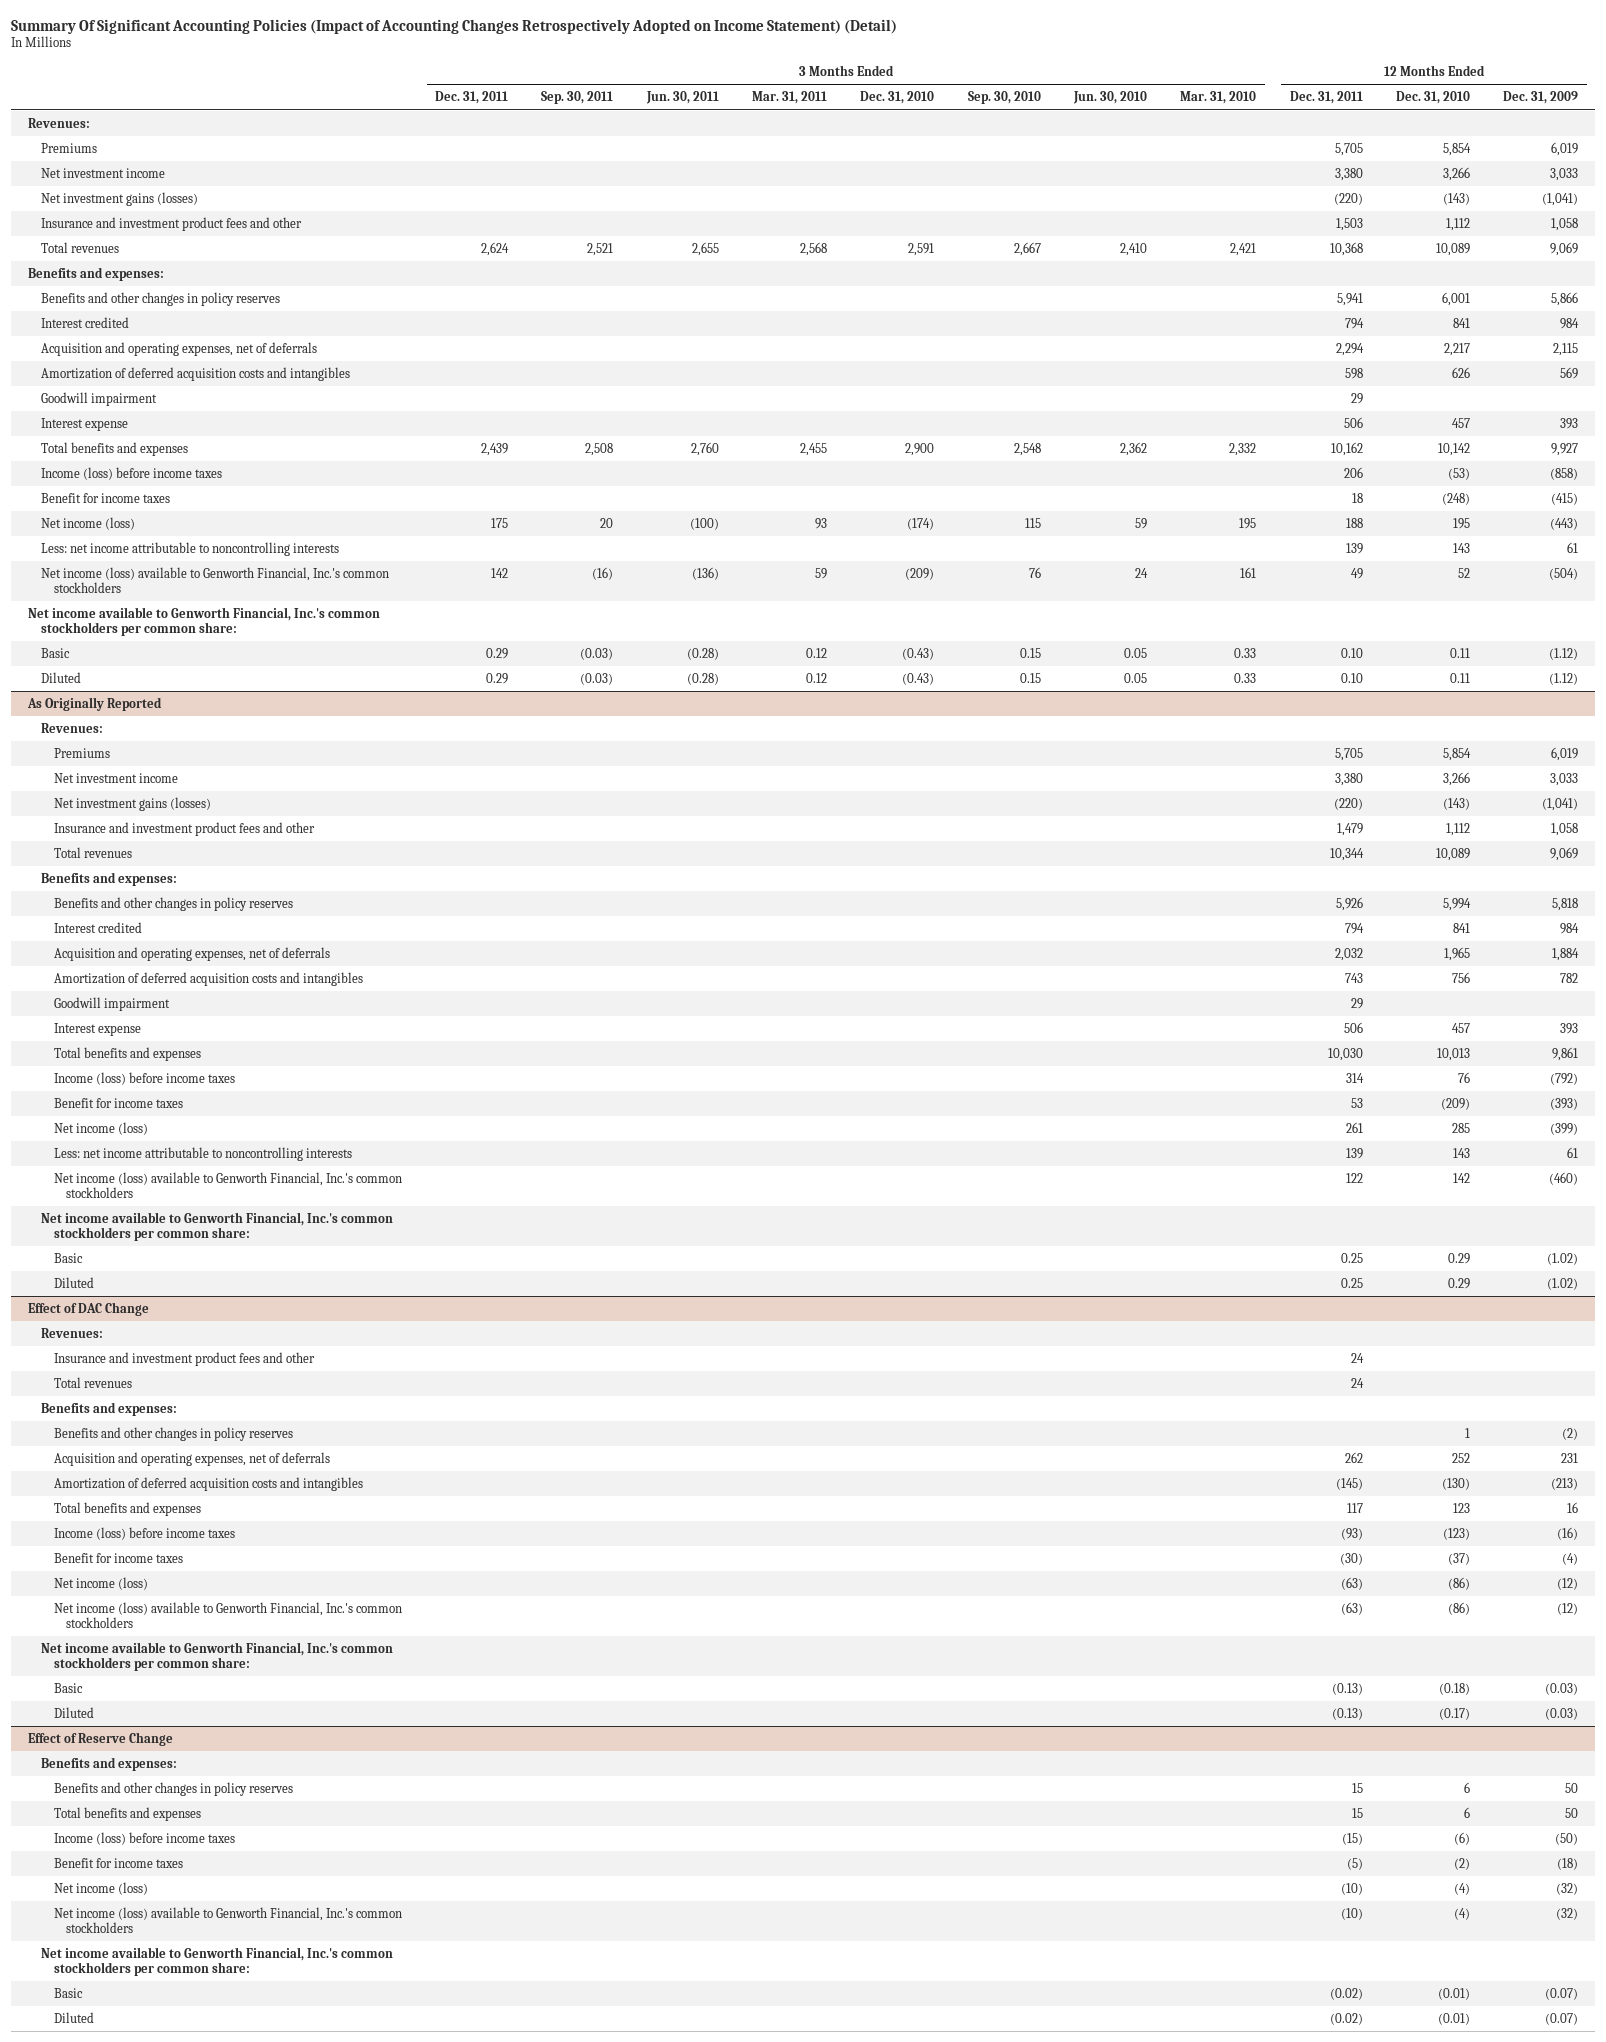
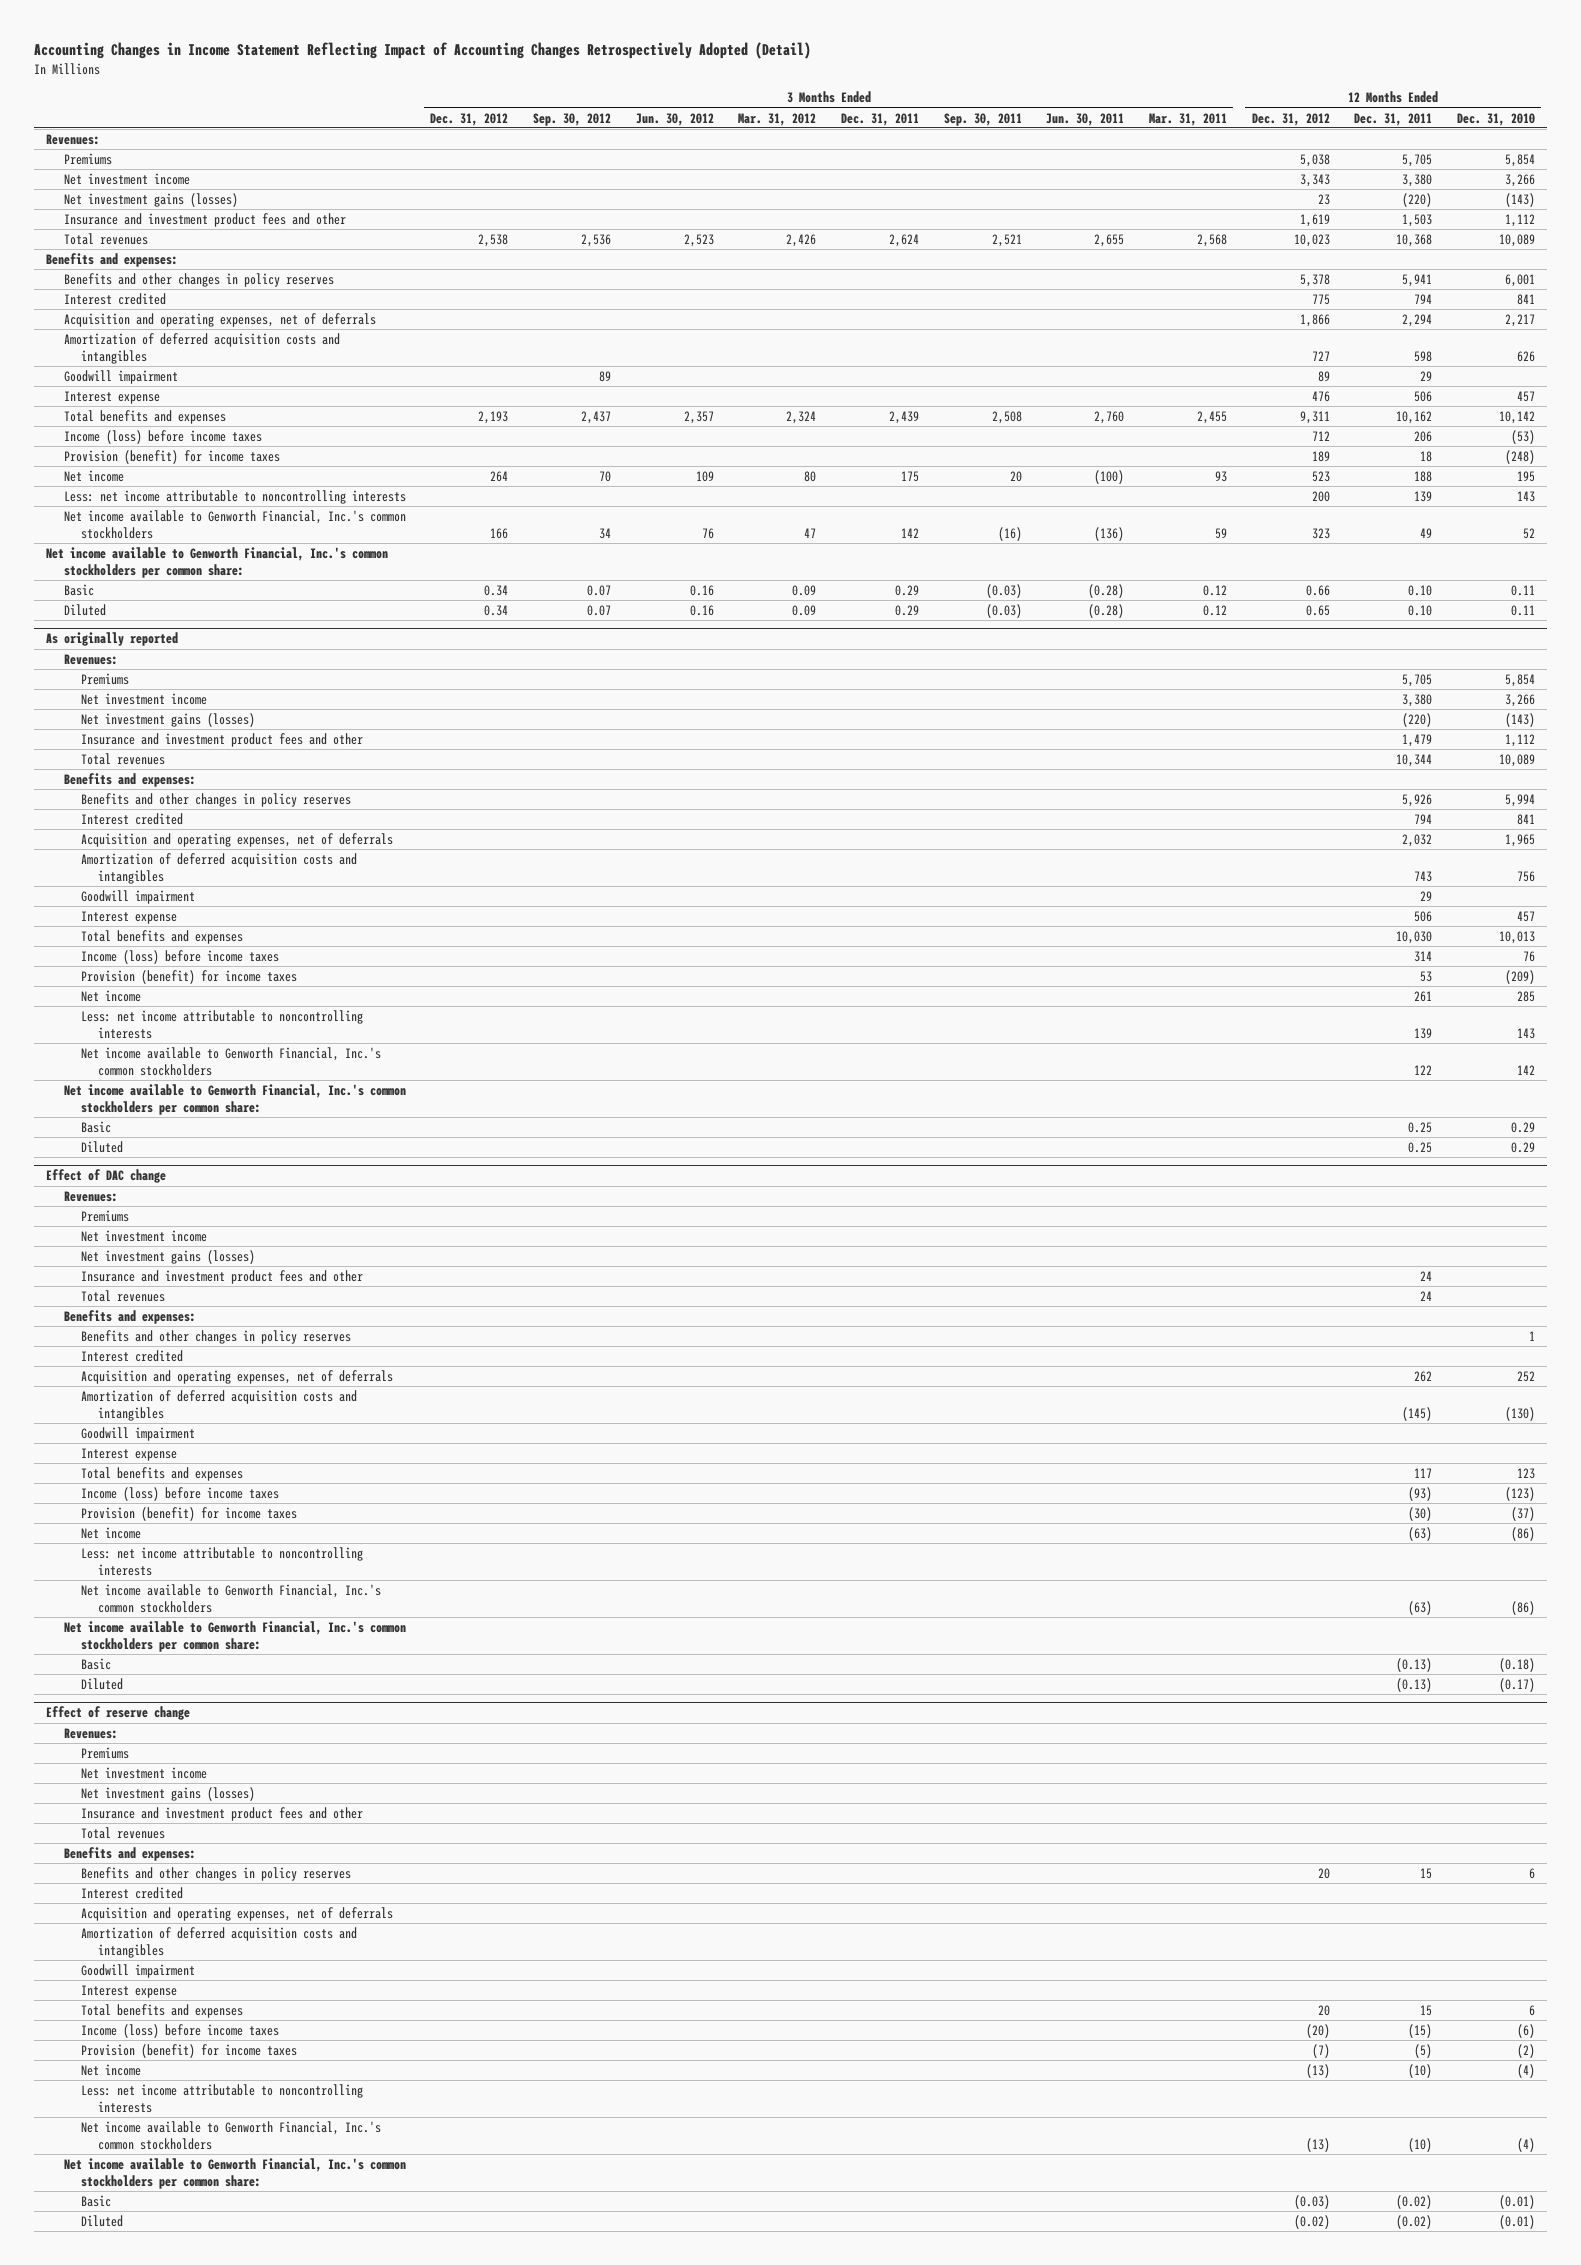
[11,18,898,34] Summary Of Significant Accounting Policies (Impact of Accounting Changes Retrospectively Adopted on Income Statement) (Detail) -> [33,42,811,60] Accounting Changes in Income Statement Reflecting Impact of Accounting Changes Retrospectively Adopted (Detail)
[860,91,935,105] Dec. 31, 2010 -> none
[967,91,1041,105] Sep. 30, 2010 -> none
[1072,91,1147,105] Jun. 30, 2010 -> none
[1180,91,1257,105] Mar. 31, 2010 -> none
[1503,91,1579,105] Dec. 31, 2009 -> none
none -> [430,112,509,126] Dec. 31, 2012
none -> [532,112,611,126] Sep. 30, 2012
none -> [635,112,714,126] Jun. 30, 2012
none -> [738,112,817,126] Mar. 31, 2012
none -> [1251,112,1330,126] Dec. 31, 2012
[40,492,170,503] Benefit for income taxes -> [63,449,280,464] Provision (benefit) for income taxes
[40,516,135,530] Net income (loss) -> [63,469,124,482] Net income
[40,566,389,593] Net income (loss) available to Genworth Financial, Inc.'s common stockholders -> [63,509,406,540] Net income available to Genworth Financial, Inc.'s common stockholders
[26,696,162,711] As Originally Reported -> [46,632,179,647] As originally reported
[53,1097,183,1108] Benefit for income taxes -> [81,969,298,984] Provision (benefit) for income taxes
[53,1121,148,1135] Net income (loss) -> [81,989,142,1002] Net income
[53,1171,402,1198] Net income (loss) available to Genworth Financial, Inc.'s common stockholders -> [81,1046,382,1077] Net income available to Genworth Financial, Inc.'s common stockholders
[27,1301,149,1316] Effect of DAC Change -> [46,1169,167,1184] Effect of DAC change
none -> [81,1209,130,1222] Premiums
none -> [81,1229,208,1242] Net investment income
none -> [81,1249,256,1264] Net investment gains (losses)
none -> [81,1349,184,1362] Interest credited
none -> [81,1426,196,1441] Goodwill impairment
none -> [81,1447,178,1461] Interest expense
[53,1552,183,1563] Benefit for income taxes -> [81,1506,298,1521] Provision (benefit) for income taxes
[53,1576,148,1590] Net income (loss) -> [81,1526,142,1539] Net income
none -> [81,1546,364,1577] Less: net income attributable to noncontrolling interests
[53,1601,402,1628] Net income (loss) available to Genworth Financial, Inc.'s common stockholders -> [81,1583,382,1614] Net income available to Genworth Financial, Inc.'s common stockholders
[27,1731,173,1746] Effect of Reserve Change -> [46,1706,191,1721] Effect of reserve change
none -> [63,1727,118,1739] Revenues:
none -> [81,1746,130,1759] Premiums
none -> [81,1766,208,1779] Net investment income
none -> [81,1786,256,1801] Net investment gains (losses)
none -> [81,1806,364,1821] Insurance and investment product fees and other
none -> [81,1826,166,1839] Total revenues
none -> [81,1886,184,1899] Interest credited
none -> [81,1906,394,1921] Acquisition and operating expenses, net of deferrals
none -> [81,1926,358,1959] Amortization of deferred acquisition costs and intangibles
none -> [81,1963,196,1978] Goodwill impairment
none -> [81,1984,178,1998] Interest expense
[53,1857,183,1868] Benefit for income taxes -> [81,2043,298,2058] Provision (benefit) for income taxes
[53,1881,148,1895] Net income (loss) -> [81,2063,142,2076] Net income
none -> [81,2083,364,2114] Less: net income attributable to noncontrolling interests
[53,1906,402,1933] Net income (loss) available to Genworth Financial, Inc.'s common stockholders -> [81,2120,382,2151] Net income available to Genworth Financial, Inc.'s common stockholders

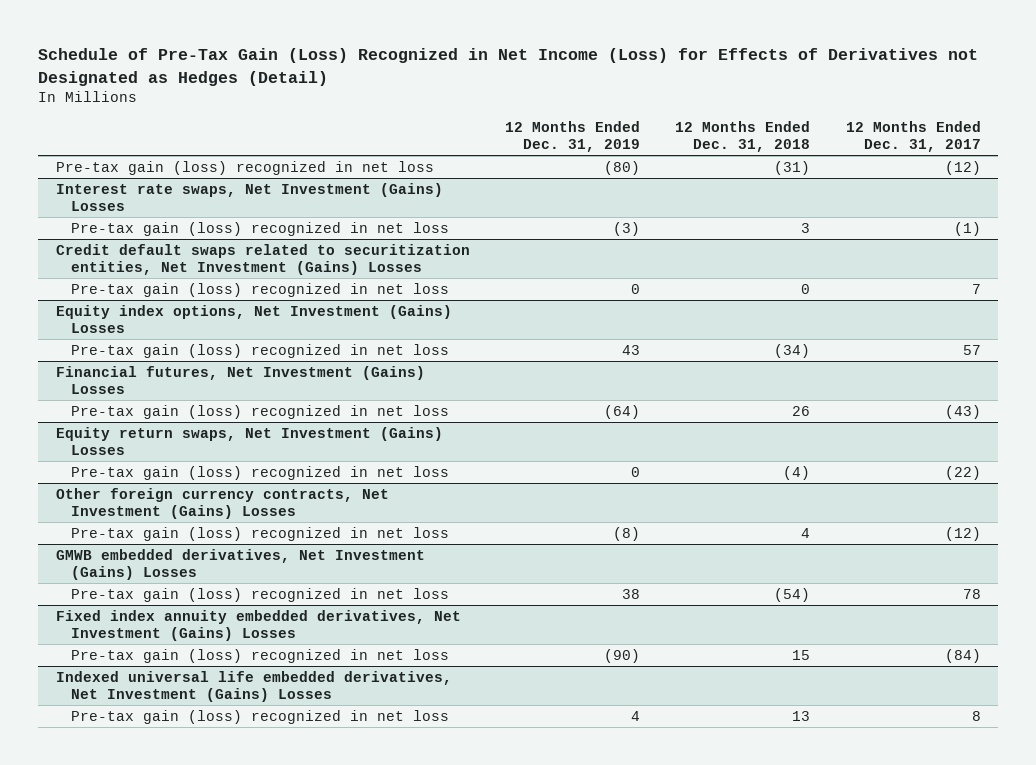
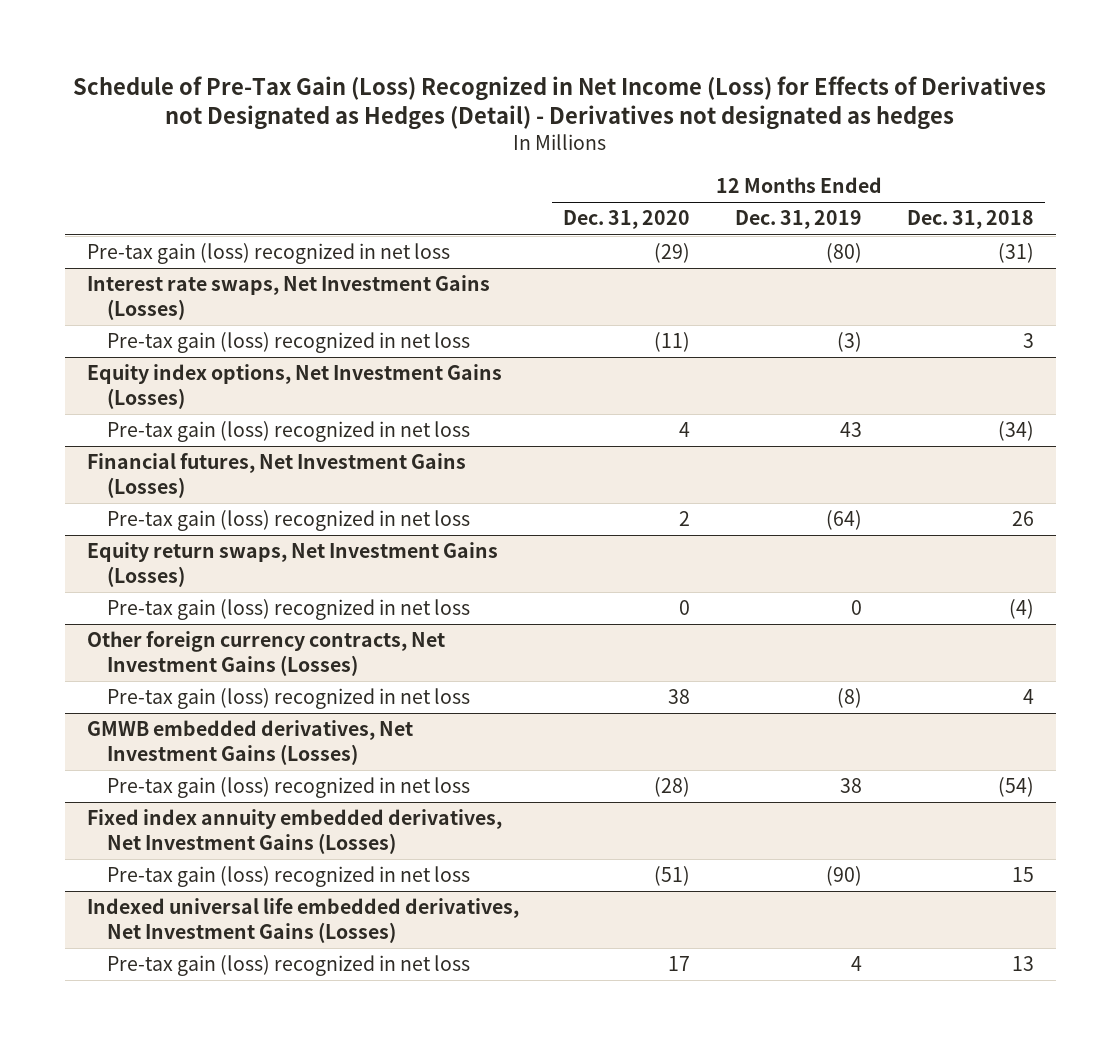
[38,48,979,86] Schedule of Pre-Tax Gain (Loss) Recognized in Net Income (Loss) for Effects of Derivatives not Designated as Hedges (Detail) -> [73,75,1047,131] Schedule of Pre-Tax Gain (Loss) Recognized in Net Income (Loss) for Effects of Derivatives not Designated as Hedges (Detail) - Derivatives not designated as hedges
[845,120,981,153] 12 Months Ended Dec. 31, 2017 -> none
none -> [563,210,691,230] Dec. 31, 2020
[55,182,443,211] Interest rate swaps, Net Investment (Gains) Losses -> [86,275,490,320] Interest rate swaps, Net Investment Gains (Losses)
[55,243,470,275] Credit default swaps related to securitization entities, Net Investment (Gains) Losses -> none
[70,282,449,297] Pre-tax gain (loss) recognized in net loss -> none
[55,304,452,333] Equity index options, Net Investment (Gains) Losses -> [86,364,502,409] Equity index options, Net Investment Gains (Losses)
[55,365,425,394] Financial futures, Net Investment (Gains) Losses -> [86,453,466,498] Financial futures, Net Investment Gains (Losses)
[55,426,443,455] Equity return swaps, Net Investment (Gains) Losses -> [86,542,498,587] Equity return swaps, Net Investment Gains (Losses)
[55,487,389,519] Other foreign currency contracts, Net Investment (Gains) Losses -> [86,631,445,676] Other foreign currency contracts, Net Investment Gains (Losses)
[55,548,425,580] GMWB embedded derivatives, Net Investment (Gains) Losses -> [86,720,413,765] GMWB embedded derivatives, Net Investment Gains (Losses)
[55,609,461,641] Fixed index annuity embedded derivatives, Net Investment (Gains) Losses -> [86,809,502,854] Fixed index annuity embedded derivatives, Net Investment Gains (Losses)
[55,670,452,702] Indexed universal life embedded derivatives, Net Investment (Gains) Losses -> [86,898,519,943] Indexed universal life embedded derivatives, Net Investment Gains (Losses)

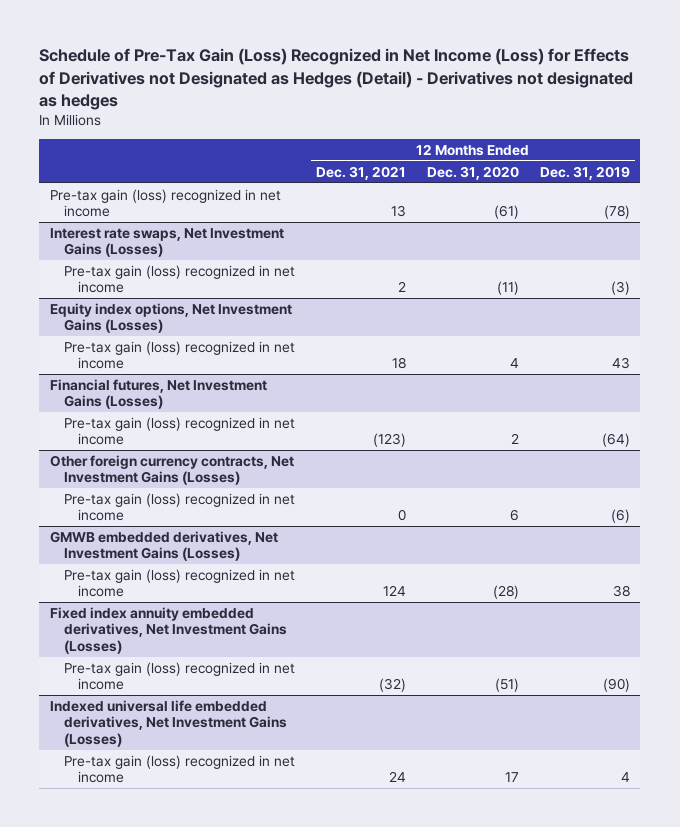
[906,210,1034,230] Dec. 31, 2018 -> none
none -> [316,165,407,180] Dec. 31, 2021
[86,243,450,265] Pre-tax gain (loss) recognized in net loss -> [49,188,281,218] Pre-tax gain (loss) recognized in net income
[654,243,691,264] (29) -> [494,205,520,220] (61)
[826,243,863,264] (80) -> [603,205,630,220] (78)
[107,332,471,354] Pre-tax gain (loss) recognized in net loss -> [64,264,296,294] Pre-tax gain (loss) recognized in net income
[107,421,471,443] Pre-tax gain (loss) recognized in net loss -> [64,340,296,370] Pre-tax gain (loss) recognized in net income
[86,542,498,587] Equity return swaps, Net Investment Gains (Losses) -> none
[107,599,471,621] Pre-tax gain (loss) recognized in net loss -> none
[107,510,471,532] Pre-tax gain (loss) recognized in net loss -> [64,416,296,446] Pre-tax gain (loss) recognized in net income
[107,688,471,710] Pre-tax gain (loss) recognized in net loss -> [64,492,296,522] Pre-tax gain (loss) recognized in net income
[668,689,691,705] 38 -> [510,509,520,522] 6
[837,688,863,709] (8) -> [610,509,630,524] (6)
[107,777,471,799] Pre-tax gain (loss) recognized in net loss -> [64,568,296,598] Pre-tax gain (loss) recognized in net income
[107,866,471,888] Pre-tax gain (loss) recognized in net loss -> [64,661,296,691] Pre-tax gain (loss) recognized in net income
[107,955,471,977] Pre-tax gain (loss) recognized in net loss -> [64,754,296,784] Pre-tax gain (loss) recognized in net income

